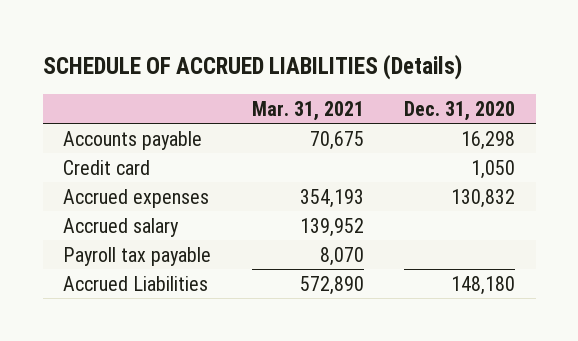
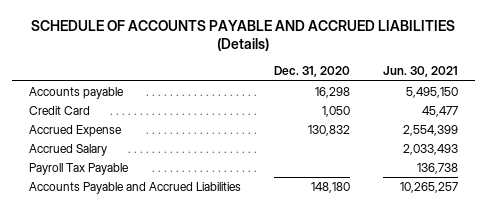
[42,53,462,80] SCHEDULE OF ACCRUED LIABILITIES (Details) -> [31,19,456,52] SCHEDULE OF ACCOUNTS PAYABLE AND ACCRUED LIABILITIES (Details)
[251,100,364,121] Mar. 31, 2021 -> none
none -> [383,66,459,78] Jun. 30, 2021
[62,159,150,175] Credit card -> [28,106,90,116] Credit Card
[62,188,209,208] Accrued expenses -> [28,125,122,138] Accrued Expense
[62,217,179,237] Accrued salary -> [28,144,107,157] Accrued Salary
[62,246,211,266] Payroll tax payable -> [28,163,129,176] Payroll Tax Payable
[62,275,208,291] Accrued Liabilities -> [28,182,241,195] Accounts Payable and Accrued Liabilities

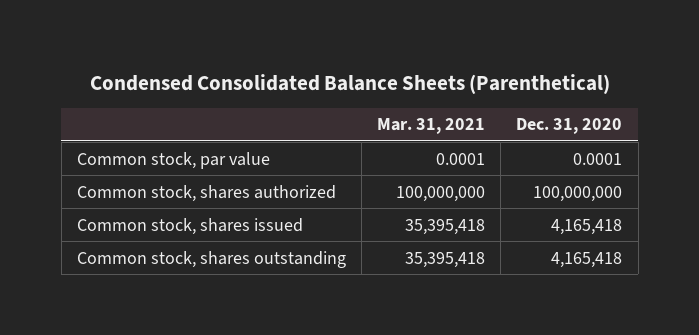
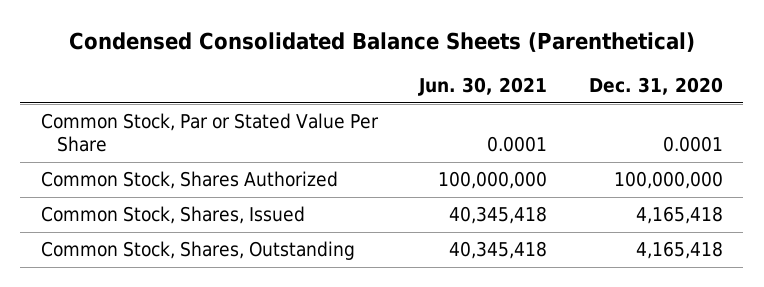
[377,118,486,135] Mar. 31, 2021 -> none
none -> [418,76,548,96] Jun. 30, 2021
[76,151,270,169] Common stock, par value -> [41,113,380,153] Common Stock, Par or Stated Value Per Share
[76,184,336,202] Common stock, shares authorized -> [41,171,339,190] Common Stock, Shares Authorized
[76,217,303,235] Common stock, shares issued -> [41,206,306,225] Common Stock, Shares, Issued
[76,250,346,268] Common stock, shares outstanding -> [41,241,356,261] Common Stock, Shares, Outstanding

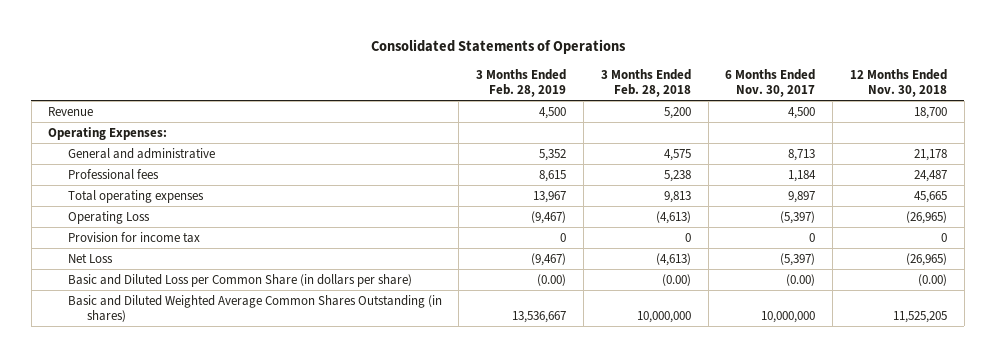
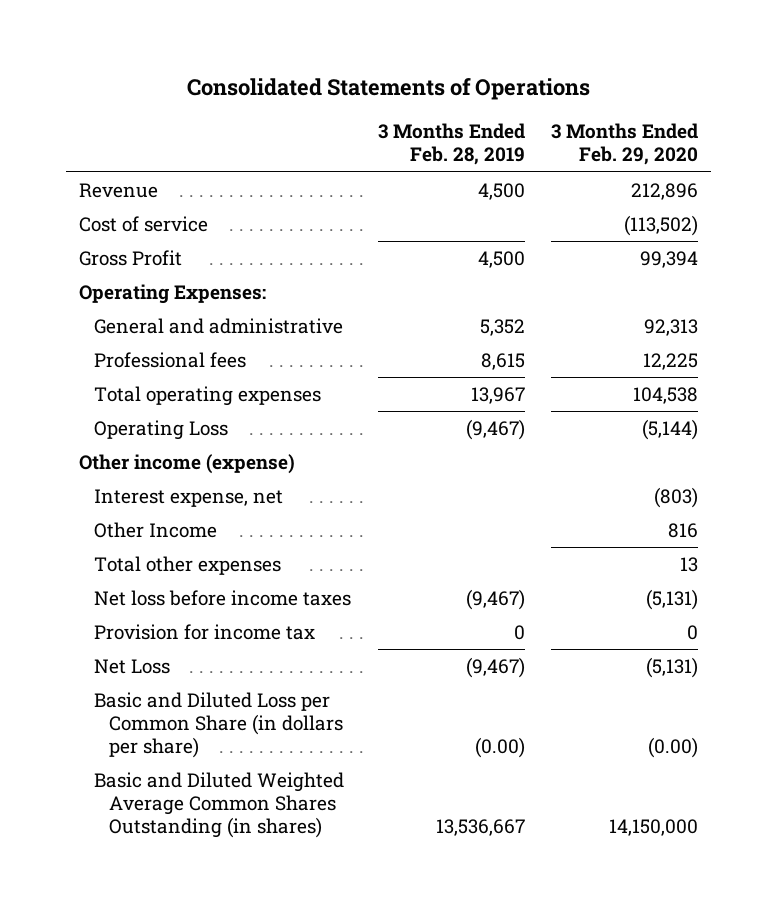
[600,68,691,97] 3 Months Ended Feb. 28, 2018 -> none
[725,68,816,97] 6 Months Ended Nov. 30, 2017 -> none
[849,68,947,97] 12 Months Ended Nov. 30, 2018 -> none
none -> [551,123,699,166] 3 Months Ended Feb. 29, 2020
none -> [79,215,209,232] Cost of service
none -> [79,249,183,266] Gross Profit
none -> [79,453,296,474] Other income (expense)
none -> [94,488,284,507] Interest expense, net
none -> [94,521,218,538] Other Income
none -> [94,555,282,575] Total other expenses
none -> [94,589,352,606] Net loss before income taxes

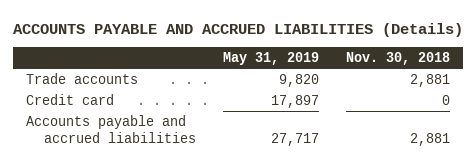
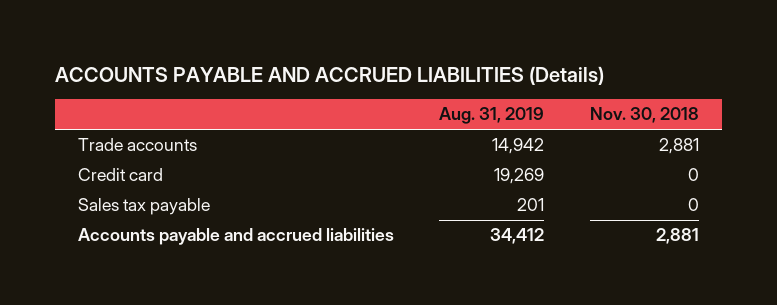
[222,52,319,66] May 31, 2019 -> none
none -> [439,107,545,125] Aug. 31, 2019
none -> [77,198,210,216] Sales tax payable

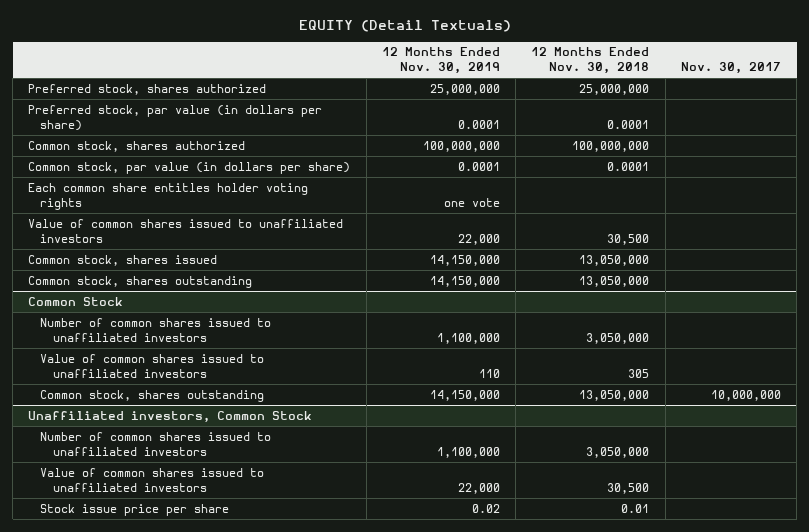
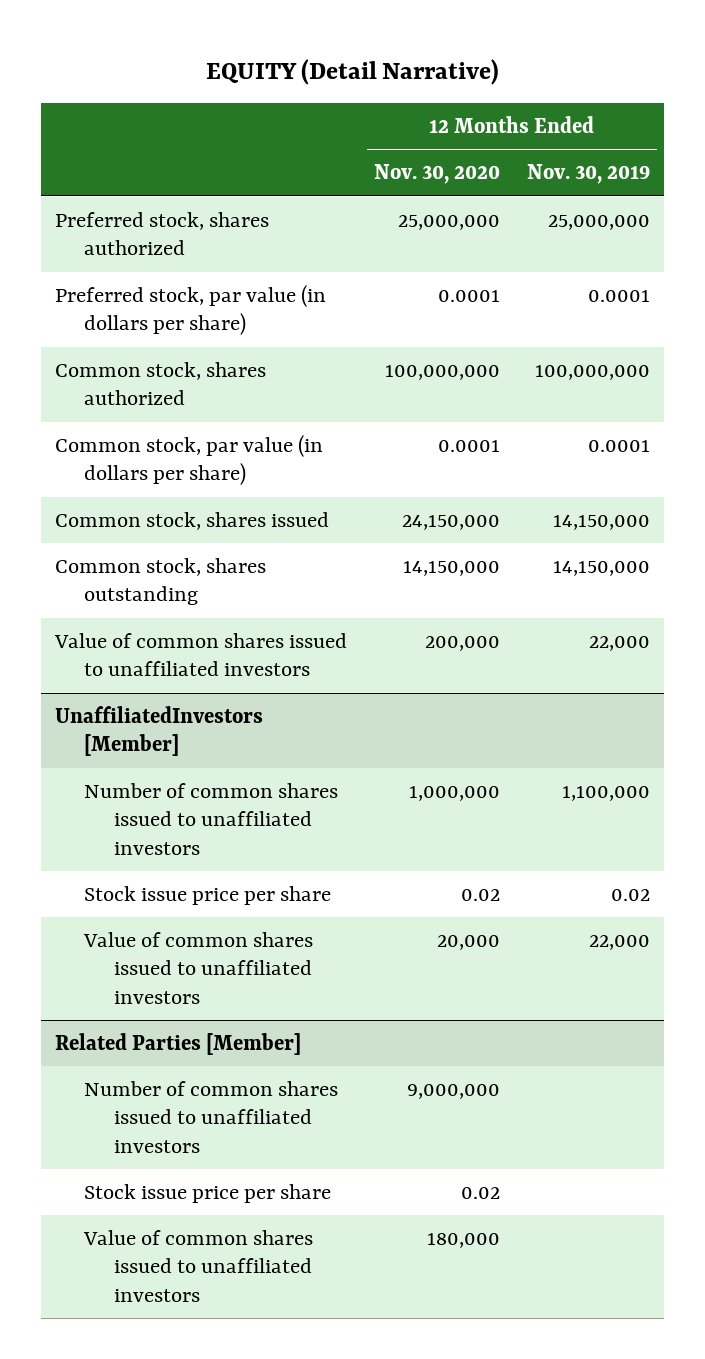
[298,20,511,33] EQUITY (Detail Textuals) -> [205,58,499,85] EQUITY (Detail Narrative)
[531,47,650,75] 12 Months Ended Nov. 30, 2018 -> none
[680,62,781,75] Nov. 30, 2017 -> none
none -> [374,164,501,185] Nov. 30, 2020
[28,182,309,210] Each common share entitles holder voting rights -> none
[28,218,344,243] Value of common shares issued to unaffiliated investors -> none
[28,296,124,306] Common Stock -> none
[40,317,272,342] Number of common shares issued to unaffiliated investors -> none
[40,353,265,378] Value of common shares issued to unaffiliated investors -> none
[40,389,265,402] Common stock, shares outstanding -> none
[28,410,313,423] Unaffiliated investors, Common Stock -> none
[40,431,272,456] Number of common shares issued to unaffiliated investors -> none
none -> [54,706,263,757] UnaffiliatedInvestors [Member]
none -> [84,783,339,855] Number of common shares issued to unaffiliated investors
none -> [83,932,314,1004] Value of common shares issued to unaffiliated investors
none -> [54,1033,301,1056] Related Parties [Member]
none -> [84,1081,339,1153] Number of common shares issued to unaffiliated investors
none -> [84,1184,332,1204] Stock issue price per share
none -> [83,1230,314,1302] Value of common shares issued to unaffiliated investors

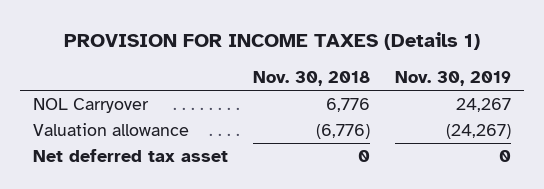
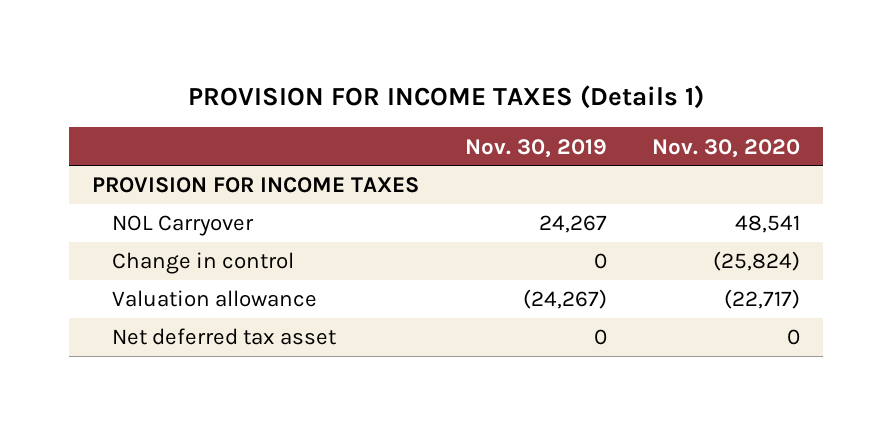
[253,71,371,87] Nov. 30, 2018 -> none
none -> [652,138,801,158] Nov. 30, 2020
none -> [92,177,420,194] PROVISION FOR INCOME TAXES
none -> [111,252,294,275] Change in control

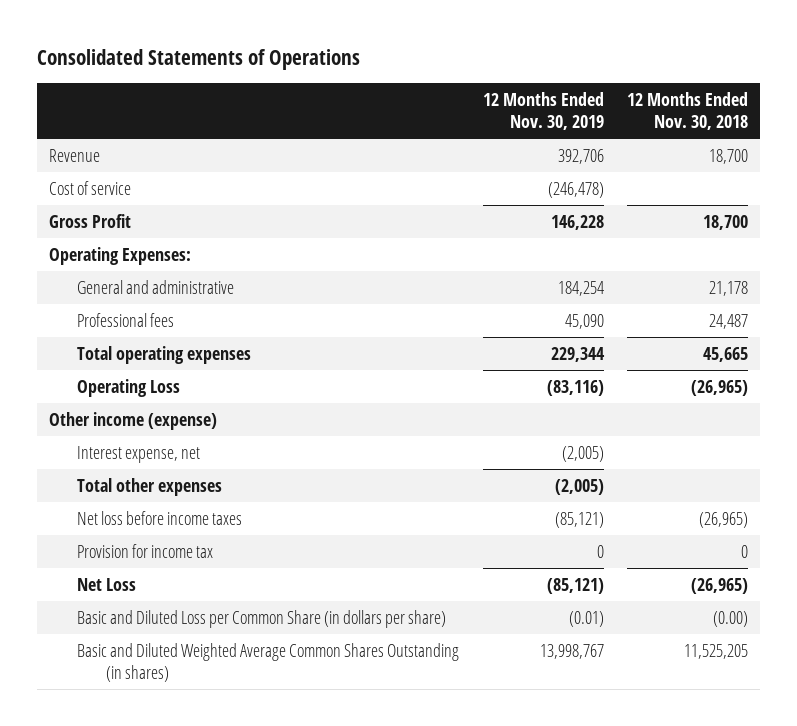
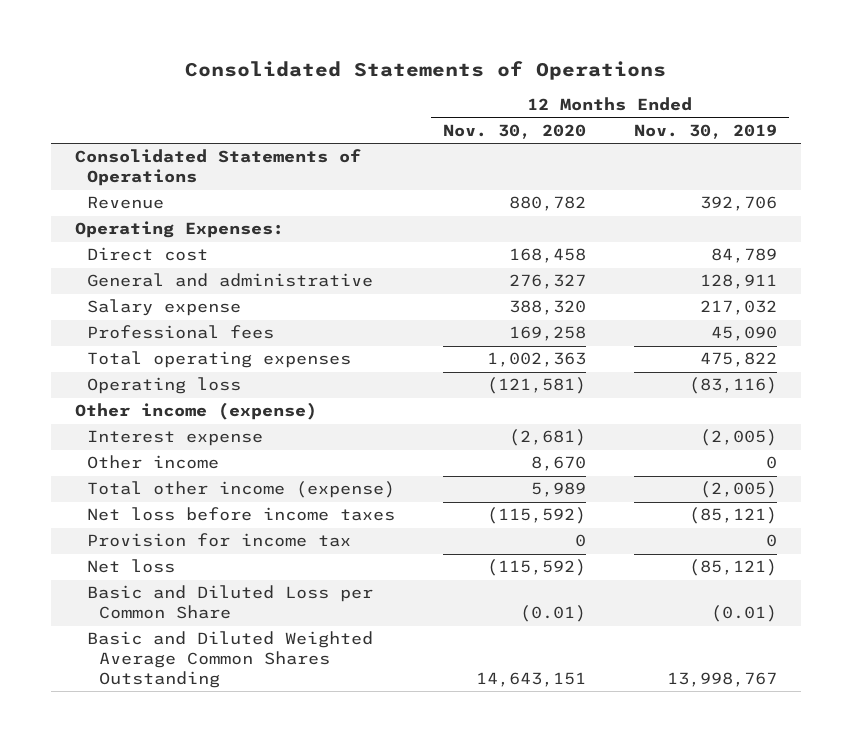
[627,92,749,131] 12 Months Ended Nov. 30, 2018 -> none
none -> [442,124,586,140] Nov. 30, 2020
none -> [74,149,361,187] Consolidated Statements of Operations
[48,180,131,195] Cost of service -> none
[48,213,131,228] Gross Profit -> none
none -> [86,247,208,262] Direct cost
[557,280,604,296] 184,254 -> [700,274,778,290] 128,911
none -> [86,299,241,317] Salary expense
[550,346,605,362] 229,344 -> [700,352,778,368] 475,822
[77,378,181,397] Operating Loss -> [86,377,241,395] Operating loss
[77,477,223,496] Total other expenses -> none
[77,445,201,463] Interest expense, net -> [86,430,263,447] Interest expense
none -> [86,455,219,470] Other income
none -> [86,481,395,499] Total other income (expense)
[77,577,137,591] Net Loss -> [86,559,175,574] Net loss
[77,609,447,628] Basic and Diluted Loss per Common Share (in dollars per share) -> [86,585,373,620] Basic and Diluted Loss per Common Share
[77,642,460,683] Basic and Diluted Weighted Average Common Shares Outstanding (in shares) -> [86,631,373,689] Basic and Diluted Weighted Average Common Shares Outstanding

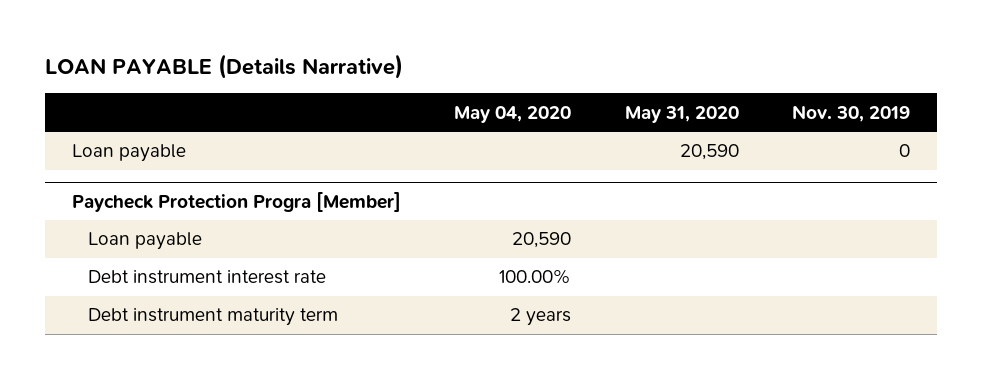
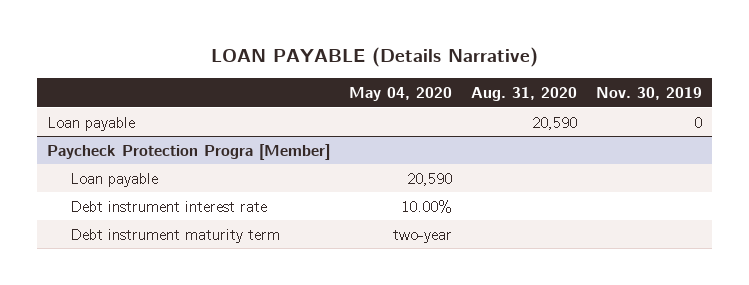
[624,105,739,123] May 31, 2020 -> none
none -> [471,87,578,102] Aug. 31, 2020
[499,269,572,285] 100.00% -> [400,199,452,213] 10.00%
[510,308,572,327] 2 years -> [392,229,452,243] two-year

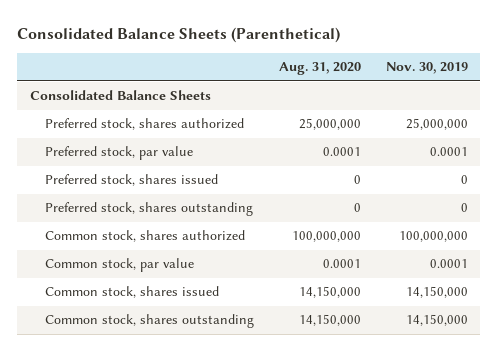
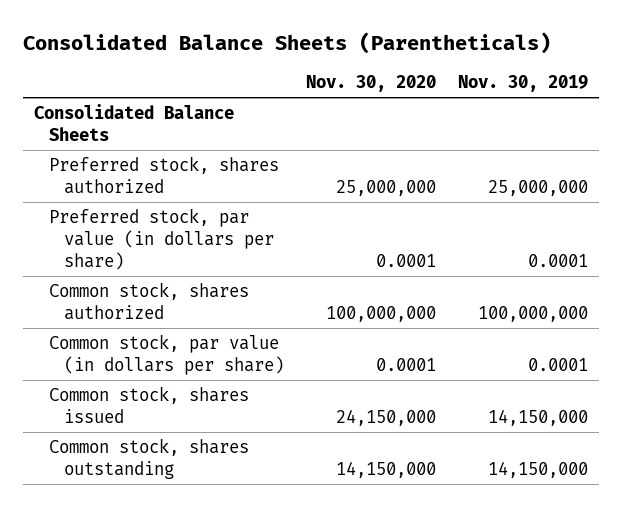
[17,26,341,43] Consolidated Balance Sheets (Parenthetical) -> [23,31,552,54] Consolidated Balance Sheets (Parentheticals)
[278,62,361,76] Aug. 31, 2020 -> none
none -> [305,75,436,93] Nov. 30, 2020
[44,174,218,187] Preferred stock, shares issued -> none
[44,202,253,217] Preferred stock, shares outstanding -> none
[44,146,193,161] Preferred stock, par value -> [48,208,274,270] Preferred stock, par value (in dollars per share)
[44,258,194,273] Common stock, par value -> [48,334,284,376] Common stock, par value (in dollars per share)

